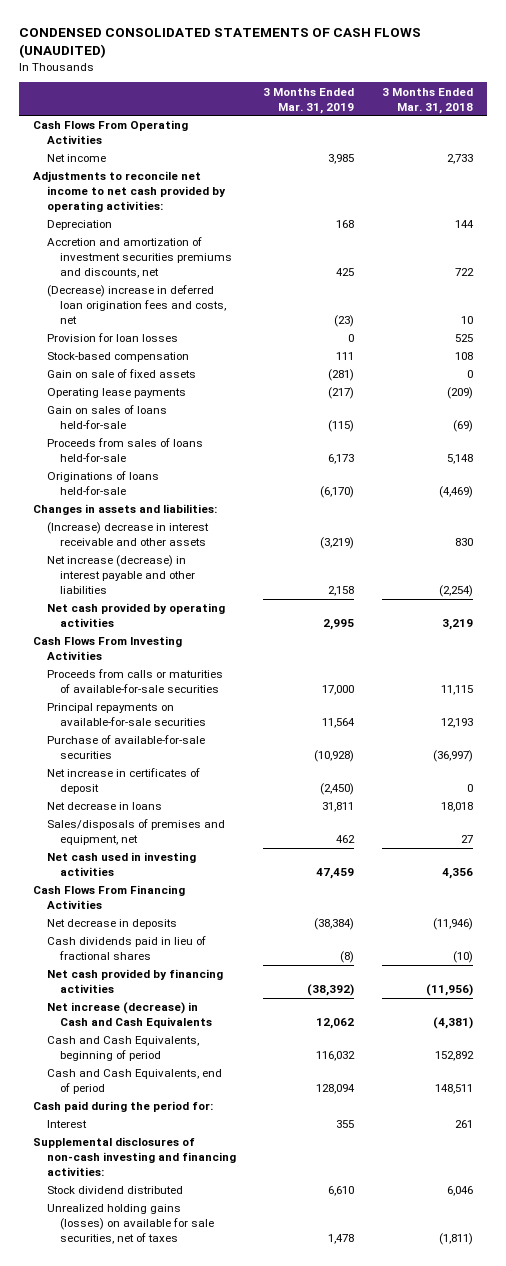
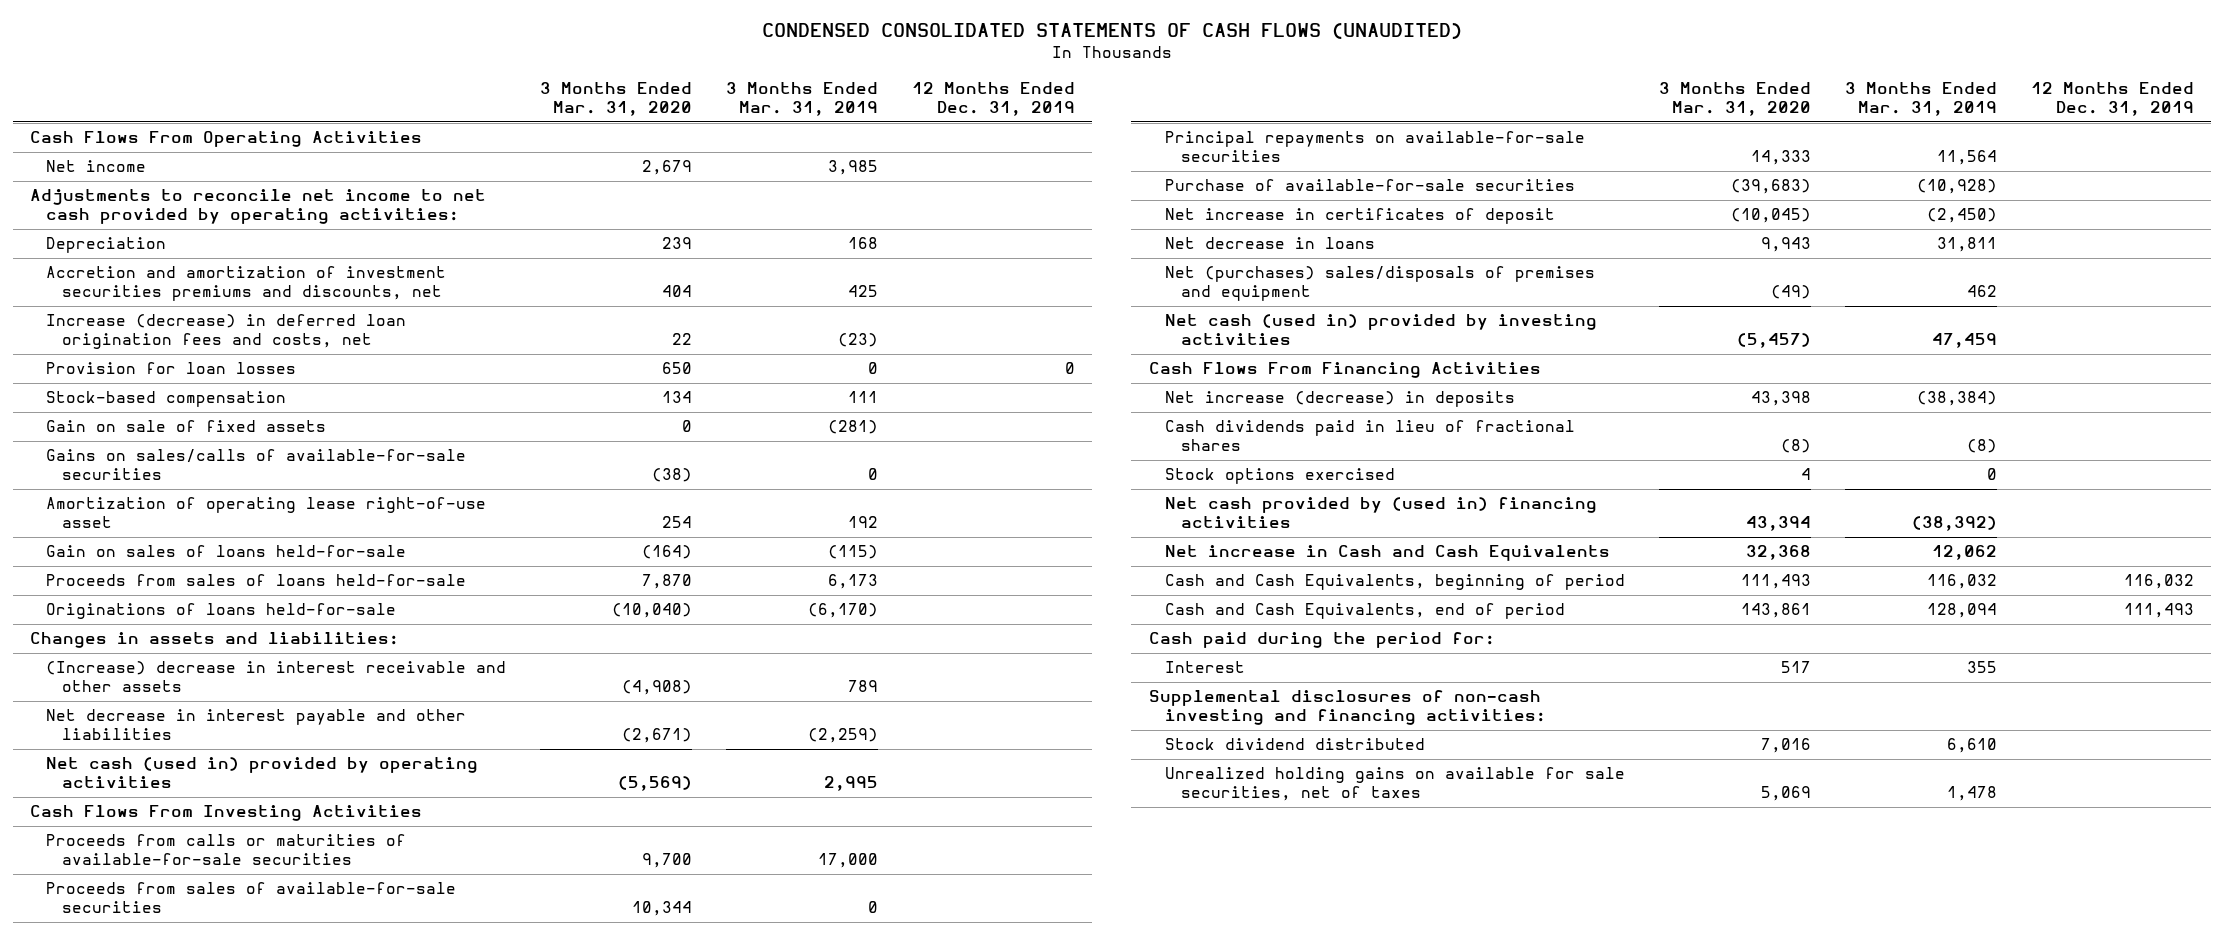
[382,87,474,114] 3 Months Ended Mar. 31, 2018 -> none
none -> [540,82,693,116] 3 Months Ended Mar. 31, 2020
none -> [912,82,1076,116] 12 Months Ended Dec. 31, 2019
[46,285,226,325] (Decrease) increase in deferred loan origination fees and costs, net -> [46,314,407,350] Increase (decrease) in deferred loan origination fees and costs, net
[46,388,186,399] Operating lease payments -> none
none -> [46,449,467,481] Gains on sales/calls of available-for-sale securities
none -> [46,497,487,529] Amortization of operating lease right-of-use asset
[320,537,355,550] (3,219) -> [848,680,879,693] 789
[46,555,195,595] Net increase (decrease) in interest payable and other liabilities -> [46,709,467,741] Net decrease in interest payable and other liabilities
[328,586,355,597] 2,158 -> [808,728,879,744] (2,259)
[46,603,225,628] Net cash provided by operating activities -> [46,757,479,789] Net cash (used in) provided by operating activities
none -> [46,882,457,914] Proceeds from sales of available-for-sale securities
[46,819,225,846] Sales/disposals of premises and equipment, net -> [1164,266,1595,302] Net (purchases) sales/disposals of premises and equipment
[46,852,196,877] Net cash used in investing activities -> [1164,314,1597,346] Net cash (used in) provided by investing activities
[46,919,177,930] Net decrease in deposits -> [1164,391,1515,408] Net increase (decrease) in deposits
none -> [1164,468,1395,485] Stock options exercised
[46,969,223,994] Net cash provided by financing activities -> [1164,497,1597,529] Net cash provided by (used in) financing activities
[46,1002,212,1029] Net increase (decrease) in Cash and Cash Equivalents -> [1164,545,1610,562] Net increase in Cash and Cash Equivalents
[46,1204,214,1245] Unrealized holding gains (losses) on available for sale securities, net of taxes -> [1164,767,1625,802] Unrealized holding gains on available for sale securities, net of taxes

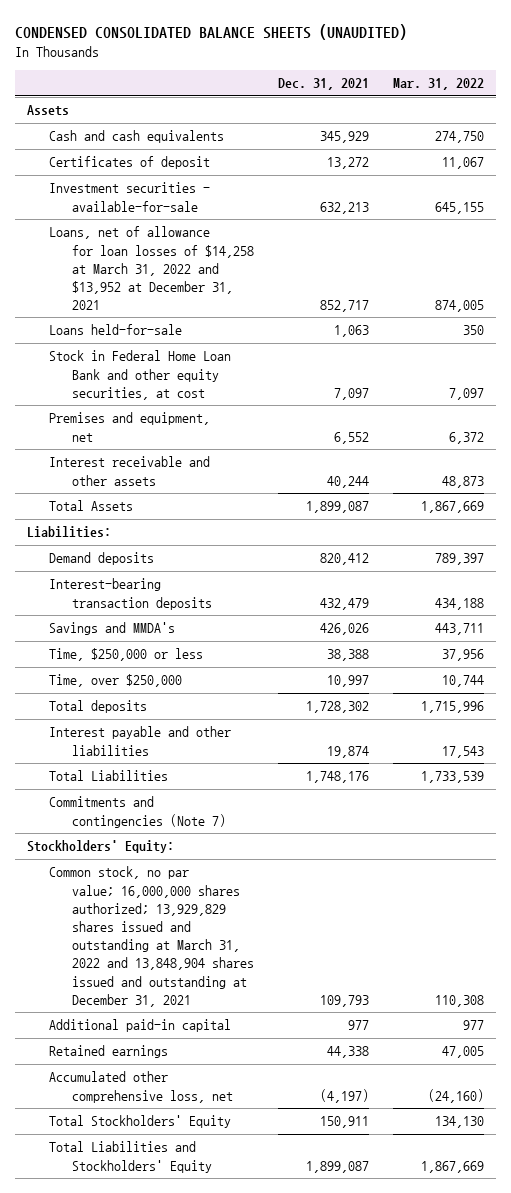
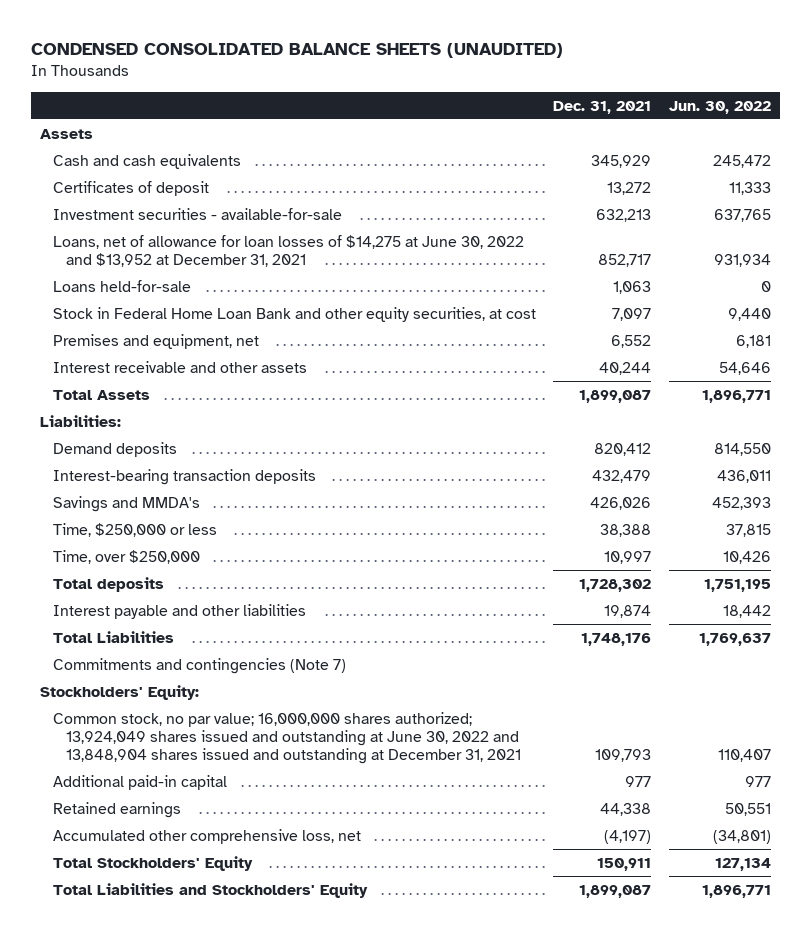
[393,78,485,91] Mar. 31, 2022 -> none
none -> [668,100,771,114] Jun. 30, 2022
[49,226,254,311] Loans, net of allowance for loan losses of $14,258 at March 31, 2022 and $13,952 at December 31, 2021 -> [52,234,524,267] Loans, net of allowance for loan losses of $14,275 at June 30, 2022 and $13,952 at December 31, 2021
[49,866,254,1007] Common stock, no par value; 16,000,000 shares authorized; 13,929,829 shares issued and outstanding at March 31, 2022 and 13,848,904 shares issued and outstanding at December 31, 2021 -> [52,711,521,764] Common stock, no par value; 16,000,000 shares authorized; 13,924,049 shares issued and outstanding at June 30, 2022 and 13,848,904 shares issued and outstanding at December 31, 2021

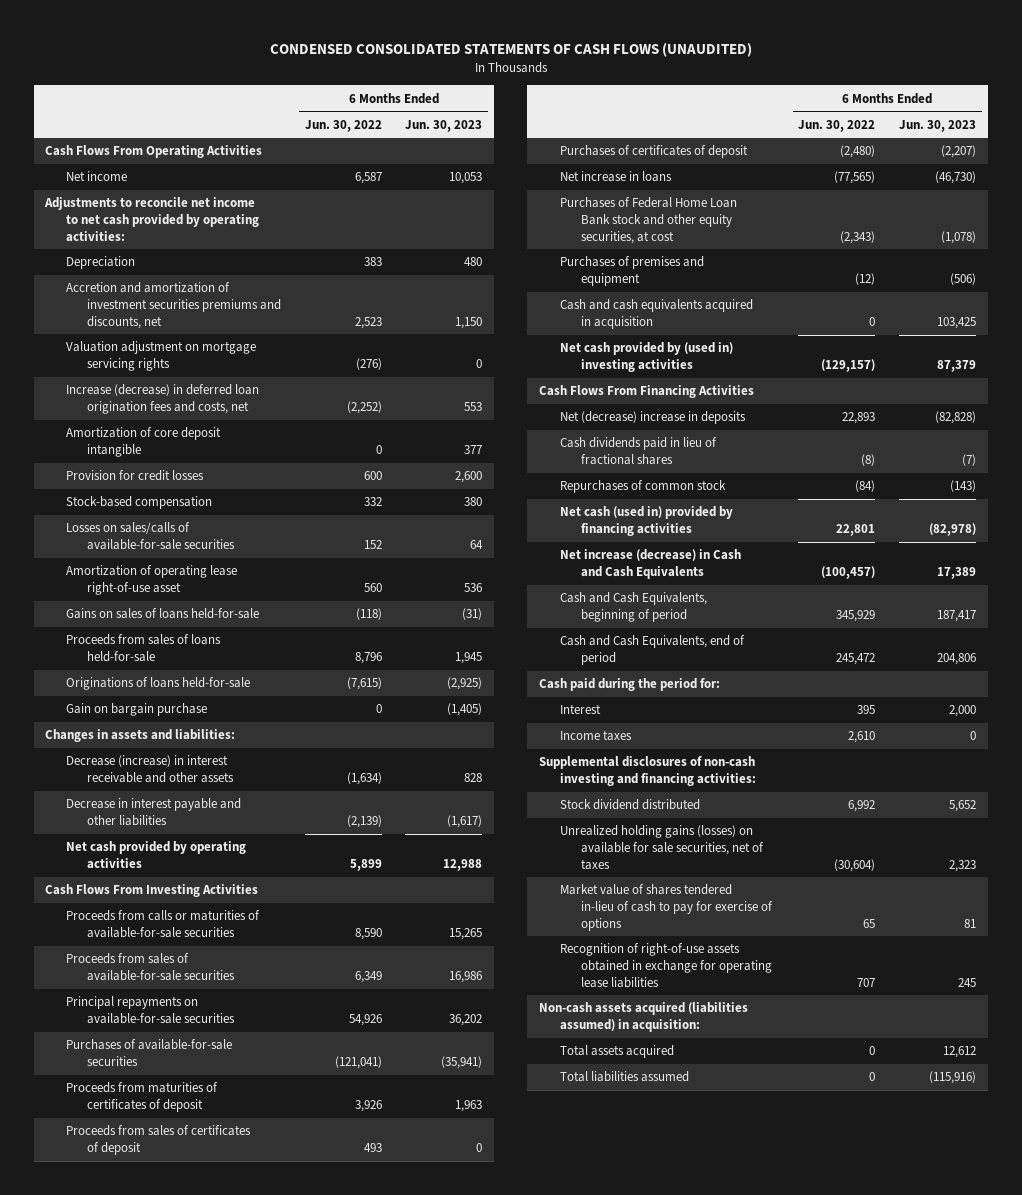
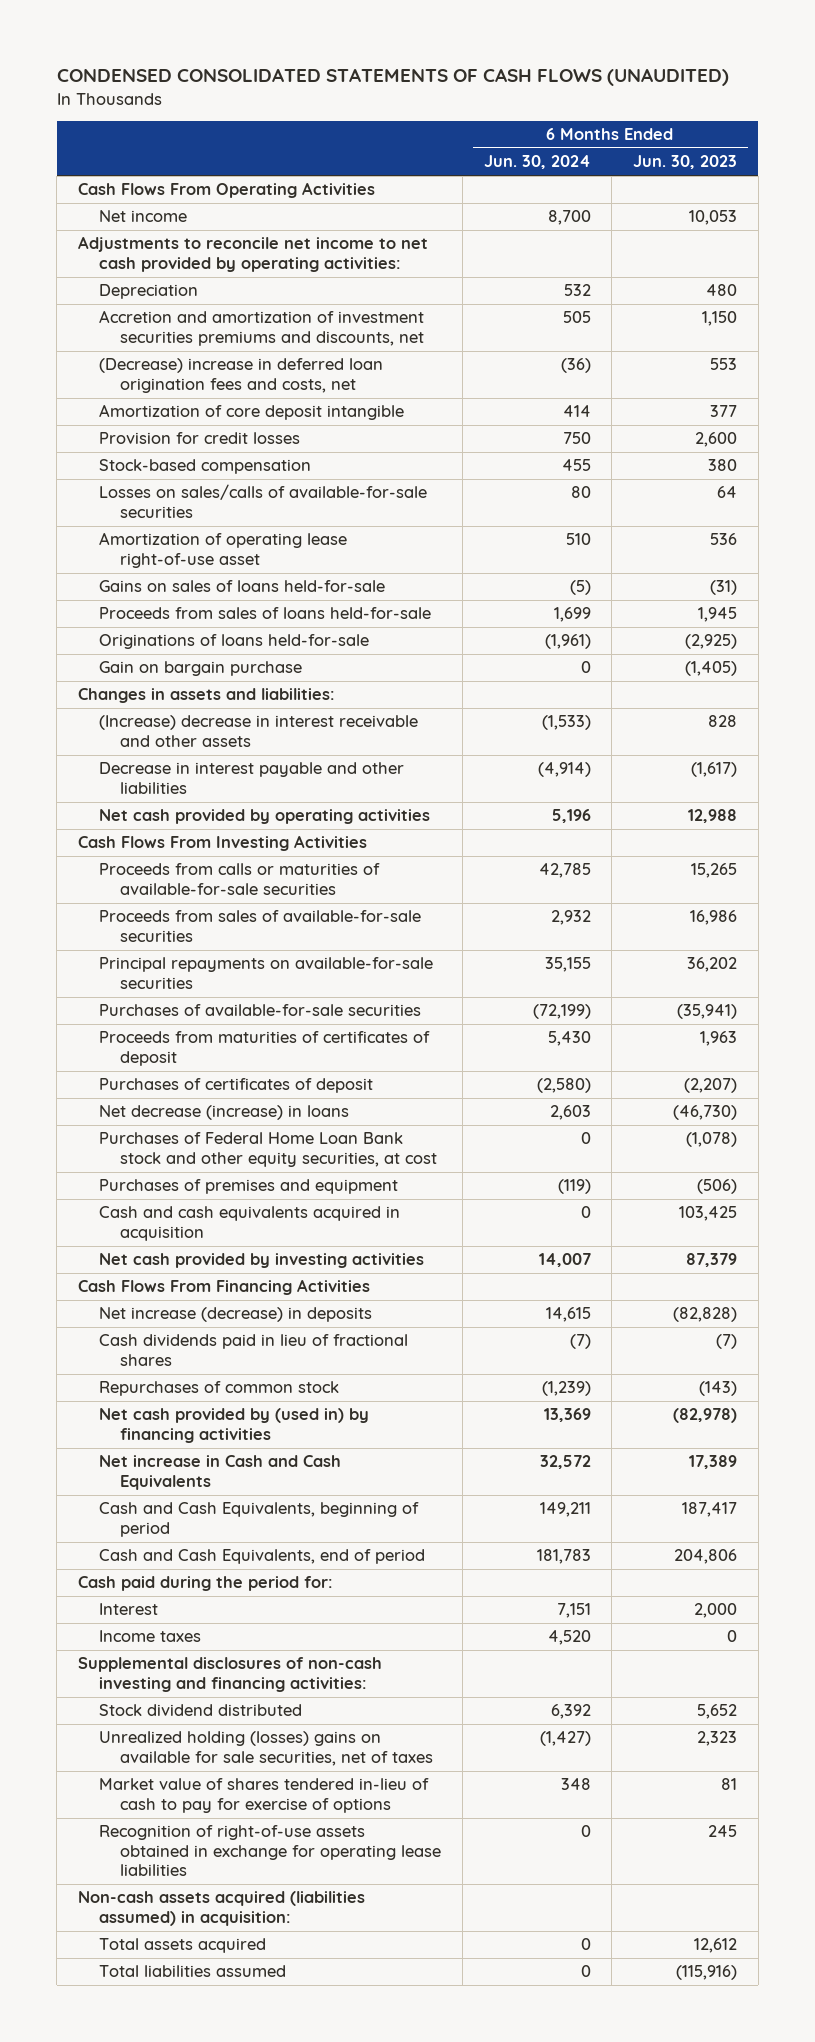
[304,119,382,132] Jun. 30, 2022 -> none
none -> [483,155,591,170] Jun. 30, 2024
[66,341,257,372] Valuation adjustment on mortgage servicing rights -> none
[66,384,260,415] Increase (decrease) in deferred loan origination fees and costs, net -> [99,358,384,393] (Decrease) increase in deferred loan origination fees and costs, net
[66,755,235,784] Decrease (increase) in interest receivable and other assets -> [99,715,419,747] (Increase) decrease in interest receivable and other assets
[66,1125,252,1156] Proceeds from sales of certificates of deposit -> none
[560,171,673,183] Net increase in loans -> [99,1105,350,1121] Net decrease (increase) in loans
[560,342,734,373] Net cash provided by (used in) investing activities -> [99,1253,425,1269] Net cash provided by investing activities
[560,411,747,425] Net (decrease) increase in deposits -> [99,1307,373,1323] Net increase (decrease) in deposits
[560,506,734,537] Net cash (used in) provided by financing activities -> [99,1408,370,1443] Net cash provided by (used in) by financing activities
[560,549,742,580] Net increase (decrease) in Cash and Cash Equivalents -> [99,1455,342,1490] Net increase in Cash and Cash Equivalents
[560,825,764,870] Unrealized holding gains (losses) on available for sale securities, net of taxes -> [99,1731,434,1766] Unrealized holding (losses) gains on available for sale securities, net of taxes

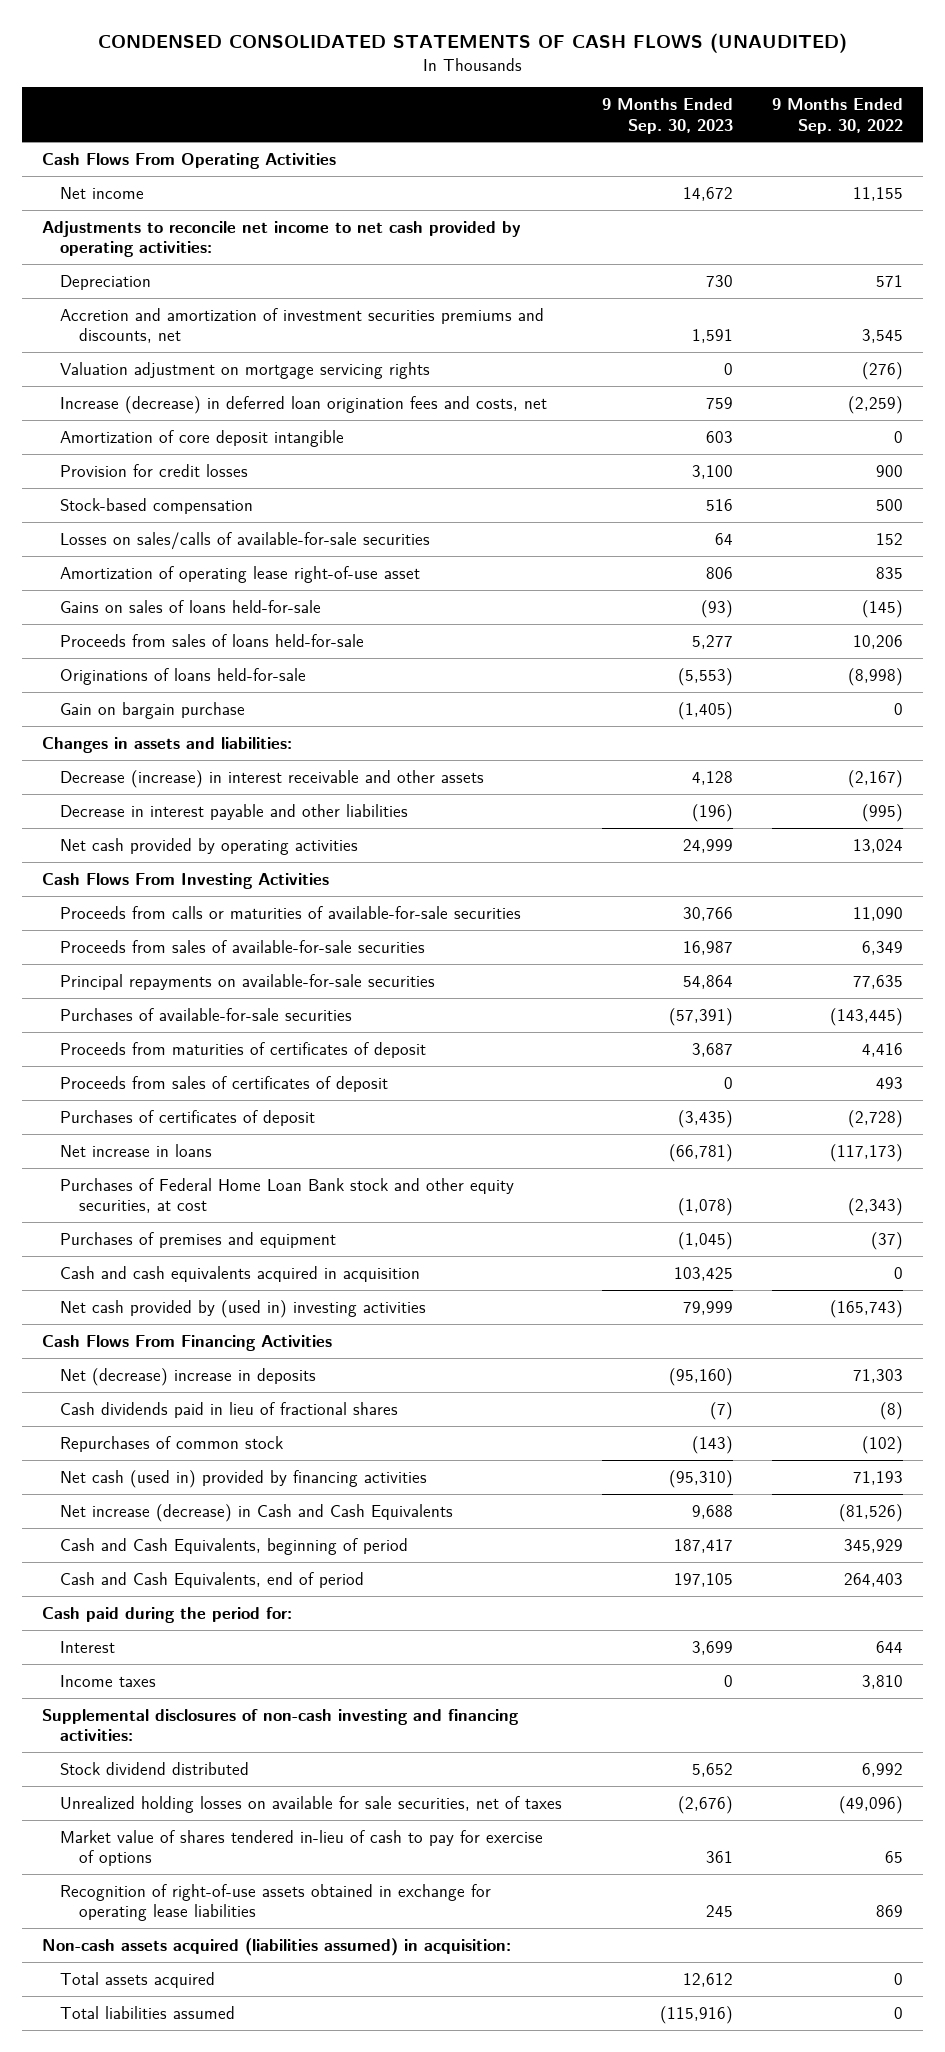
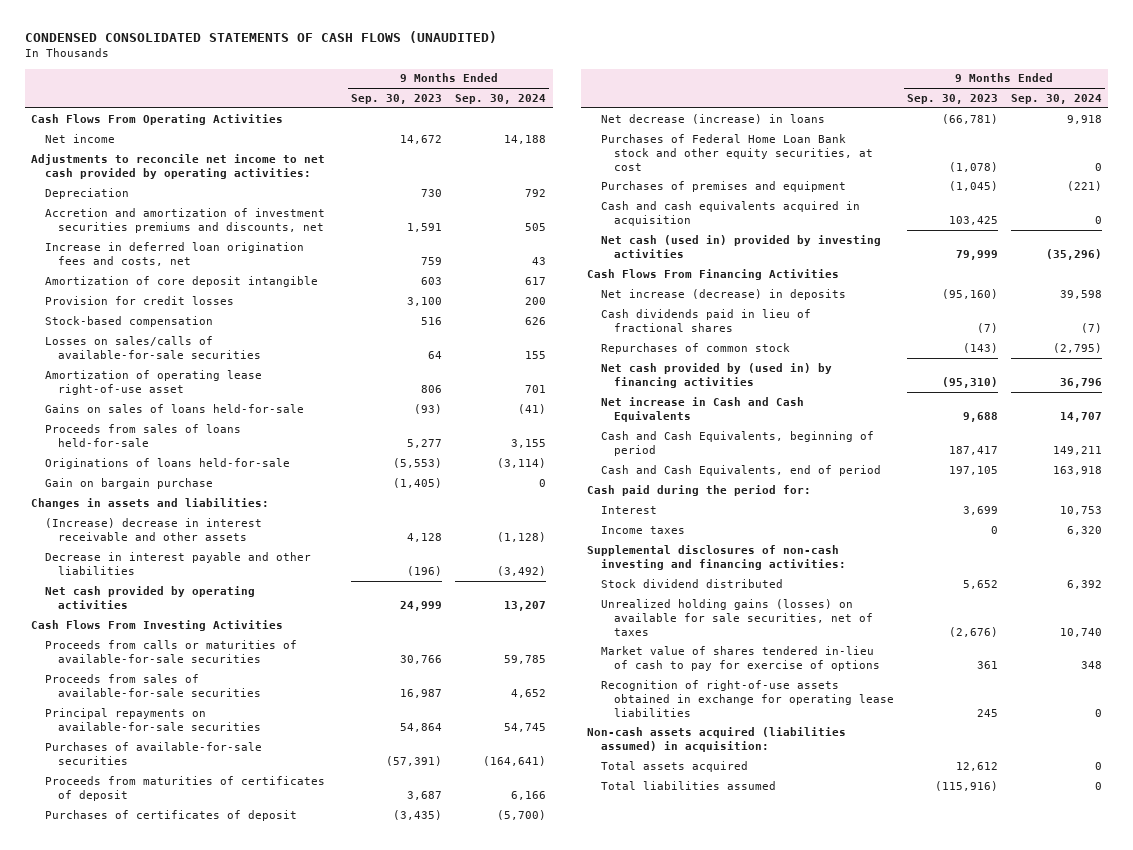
[771,97,903,134] 9 Months Ended Sep. 30, 2022 -> none
none -> [455,94,547,105] Sep. 30, 2024
[60,361,431,379] Valuation adjustment on mortgage servicing rights -> none
[60,395,548,414] Increase (decrease) in deferred loan origination fees and costs, net -> [44,241,304,266] Increase in deferred loan origination fees and costs, net
[60,769,485,788] Decrease (increase) in interest receivable and other assets -> [44,517,262,541] (Increase) decrease in interest receivable and other assets
[60,1075,389,1092] Proceeds from sales of certificates of deposit -> none
[60,1143,213,1157] Net increase in loans -> [600,113,825,124] Net decrease (increase) in loans
[60,1299,427,1318] Net cash provided by (used in) investing activities -> [600,234,881,258] Net cash (used in) provided by investing activities
[60,1367,317,1386] Net (decrease) increase in deposits -> [600,288,846,300] Net increase (decrease) in deposits
[60,1469,428,1488] Net cash (used in) provided by financing activities -> [600,362,832,388] Net cash provided by (used in) by financing activities
[60,1503,454,1522] Net increase (decrease) in Cash and Cash Equivalents -> [600,396,804,422] Net increase in Cash and Cash Equivalents
[60,1795,563,1813] Unrealized holding losses on available for sale securities, net of taxes -> [600,598,874,636] Unrealized holding gains (losses) on available for sale securities, net of taxes

